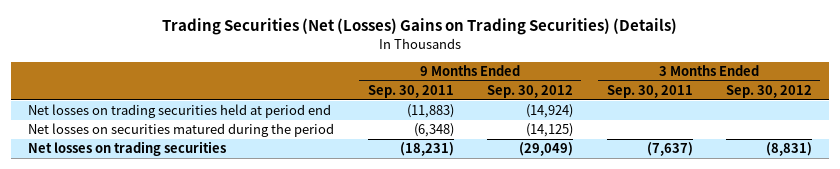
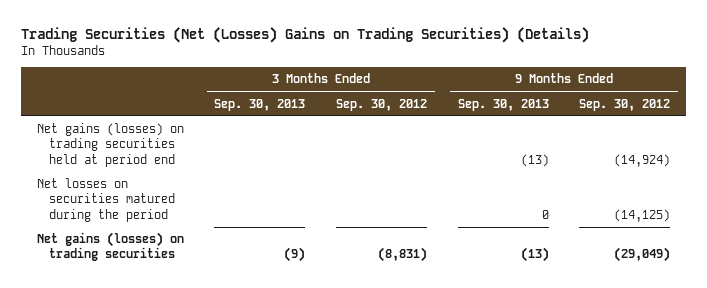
[367,84,454,98] Sep. 30, 2011 -> none
[606,84,693,98] Sep. 30, 2011 -> none
none -> [214,98,306,111] Sep. 30, 2013
none -> [457,98,549,111] Sep. 30, 2013
[28,104,332,119] Net losses on trading securities held at period end -> [36,123,184,167] Net gains (losses) on trading securities held at period end
[28,141,227,157] Net losses on trading securities -> [36,232,184,262] Net gains (losses) on trading securities

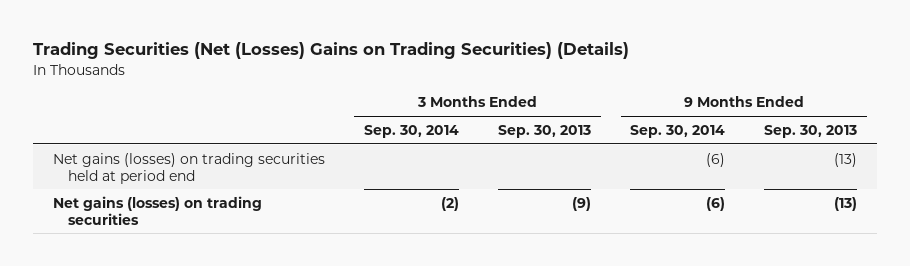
[336,98,428,111] Sep. 30, 2012 -> none
[579,98,671,111] Sep. 30, 2012 -> none
none -> [364,124,460,138] Sep. 30, 2014
none -> [630,124,726,138] Sep. 30, 2014
[36,178,175,222] Net losses on securities matured during the period -> none

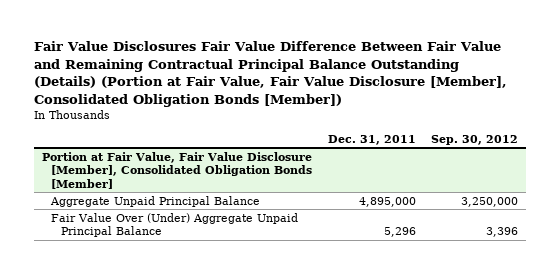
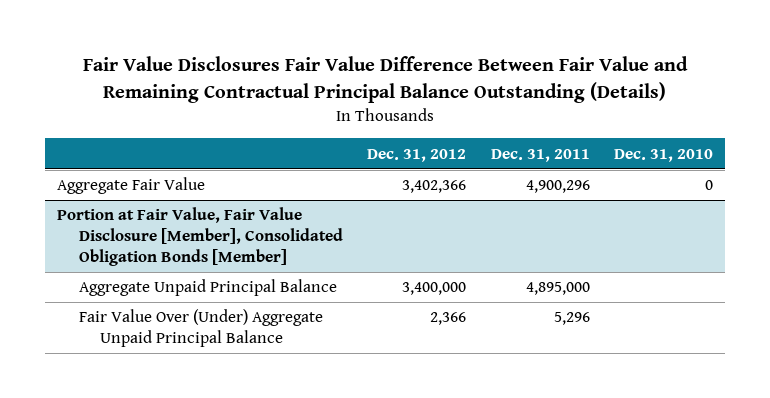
[34,41,508,107] Fair Value Disclosures Fair Value Difference Between Fair Value and Remaining Contractual Principal Balance Outstanding (Details) (Portion at Fair Value, Fair Value Disclosure [Member], Consolidated Obligation Bonds [Member]) -> [83,56,689,104] Fair Value Disclosures Fair Value Difference Between Fair Value and Remaining Contractual Principal Balance Outstanding (Details)
[431,134,519,145] Sep. 30, 2012 -> none
none -> [367,148,467,162] Dec. 31, 2012
none -> [614,148,714,162] Dec. 31, 2010
none -> [57,177,206,195] Aggregate Fair Value

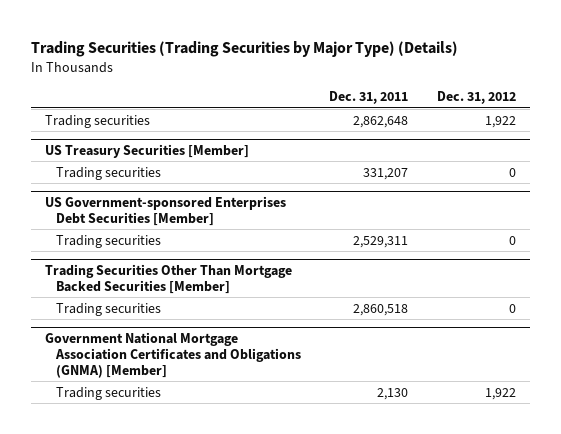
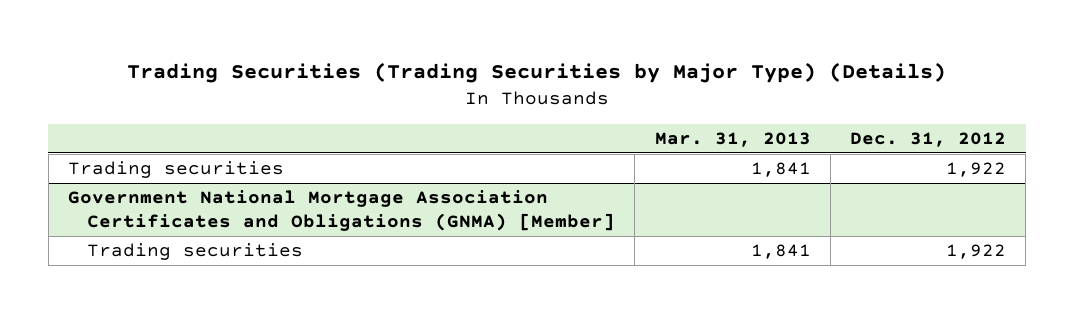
[329,91,409,105] Dec. 31, 2011 -> none
none -> [654,132,811,148] Mar. 31, 2013
[45,143,250,158] US Treasury Securities [Member] -> none
[56,166,162,180] Trading securities -> none
[45,195,287,226] US Government-sponsored Enterprises Debt Securities [Member] -> none
[56,234,162,248] Trading securities -> none
[45,263,293,294] Trading Securities Other Than Mortgage Backed Securities [Member] -> none
[56,302,162,316] Trading securities -> none

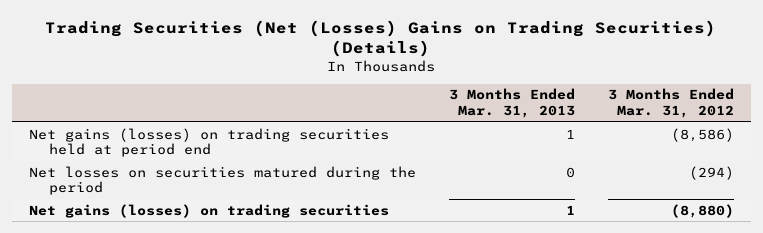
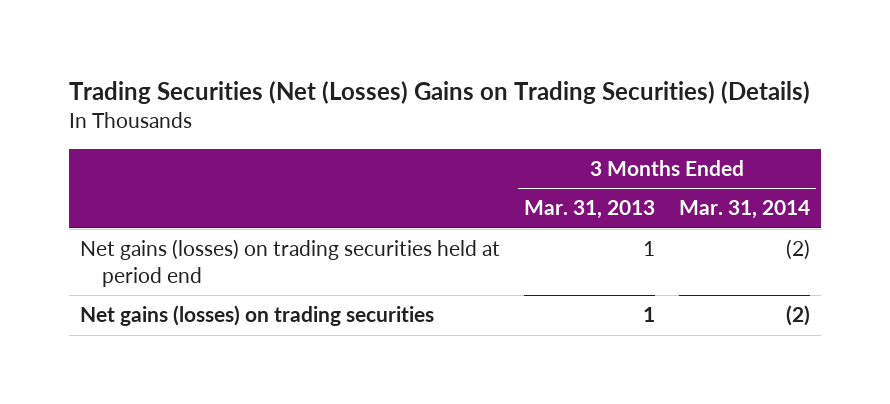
[608,88,735,119] 3 Months Ended Mar. 31, 2012 -> none
none -> [678,200,810,220] Mar. 31, 2014
[28,165,416,196] Net losses on securities matured during the period -> none

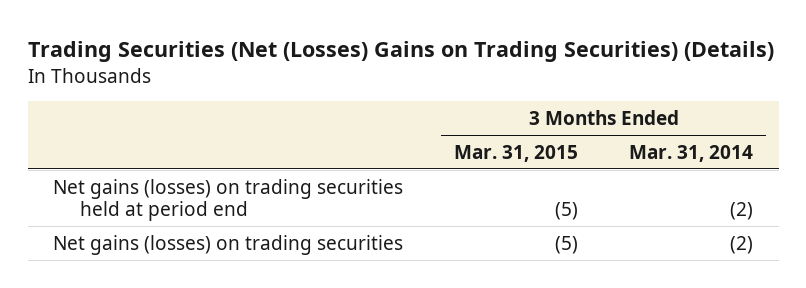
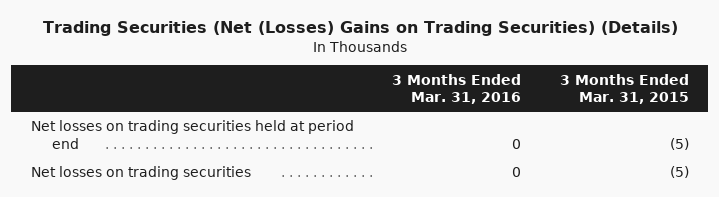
[629,144,754,162] Mar. 31, 2014 -> none
none -> [392,73,522,105] 3 Months Ended Mar. 31, 2016
[53,178,404,222] Net gains (losses) on trading securities held at period end -> [30,120,354,149] Net losses on trading securities held at period end
[53,234,404,255] Net gains (losses) on trading securities -> [30,166,251,181] Net losses on trading securities

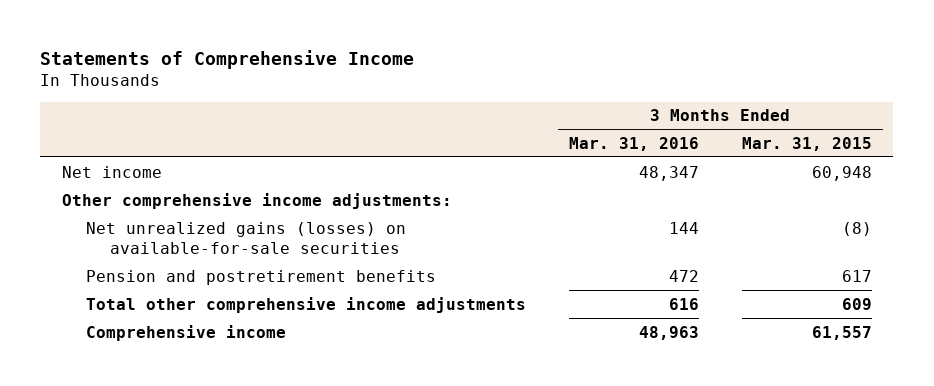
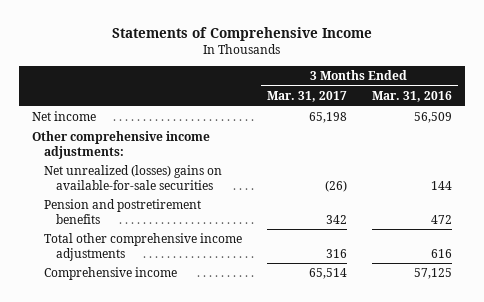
[741,136,872,151] Mar. 31, 2015 -> none
none -> [266,90,347,102] Mar. 31, 2017
[638,165,699,181] 48,347 -> [414,112,453,124] 56,509
[86,221,407,254] Net unrealized gains (losses) on available-for-sale securities -> [43,165,222,190] Net unrealized (losses) gains on available-for-sale securities
[638,325,699,340] 48,963 -> [414,268,453,280] 57,125

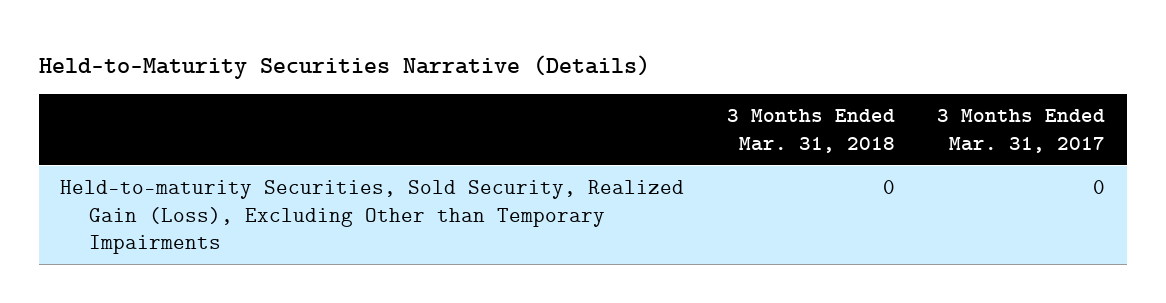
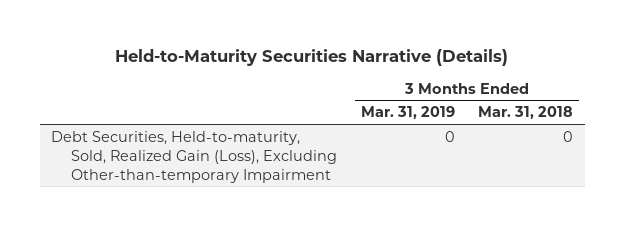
[937,109,1106,153] 3 Months Ended Mar. 31, 2017 -> none
none -> [360,106,455,120] Mar. 31, 2019
[60,180,685,255] Held-to-maturity Securities, Sold Security, Realized Gain (Loss), Excluding Other than Temporary Impairments -> [51,130,338,183] Debt Securities, Held-to-maturity, Sold, Realized Gain (Loss), Excluding Other-than-temporary Impairment

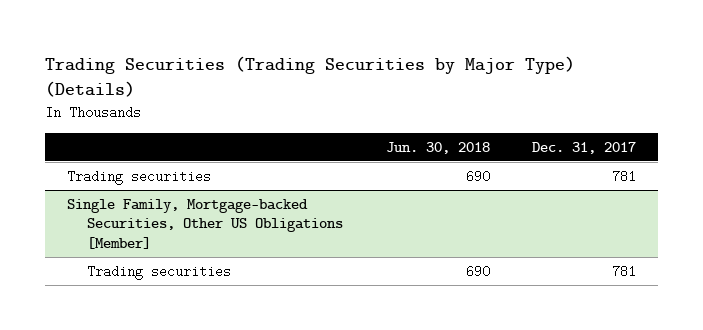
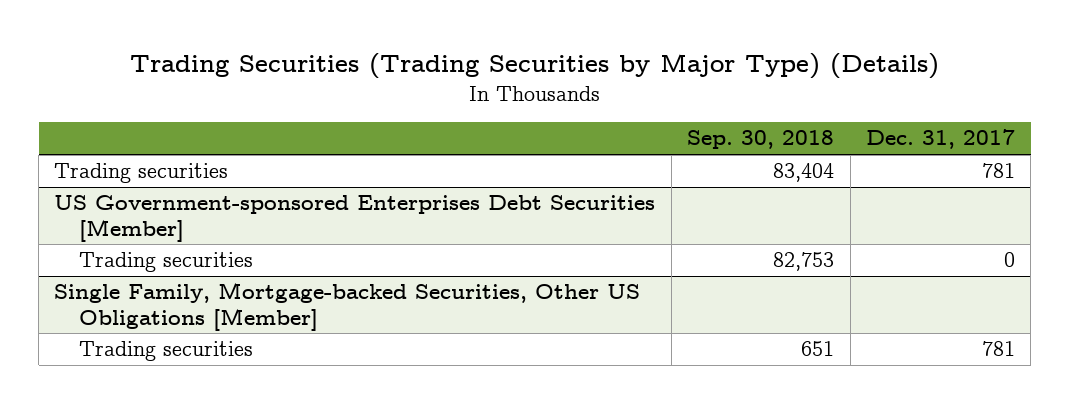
[385,141,490,154] Jun. 30, 2018 -> none
none -> [687,130,835,150] Sep. 30, 2018
none -> [54,195,656,242] US Government-sponsored Enterprises Debt Securities [Member]
none -> [78,252,253,273] Trading securities

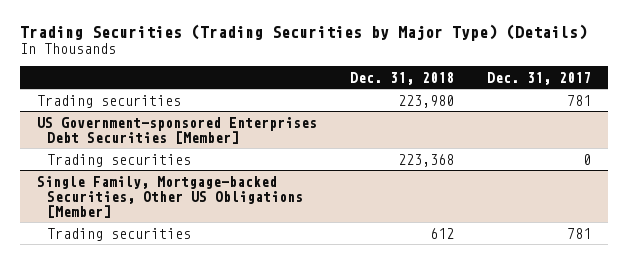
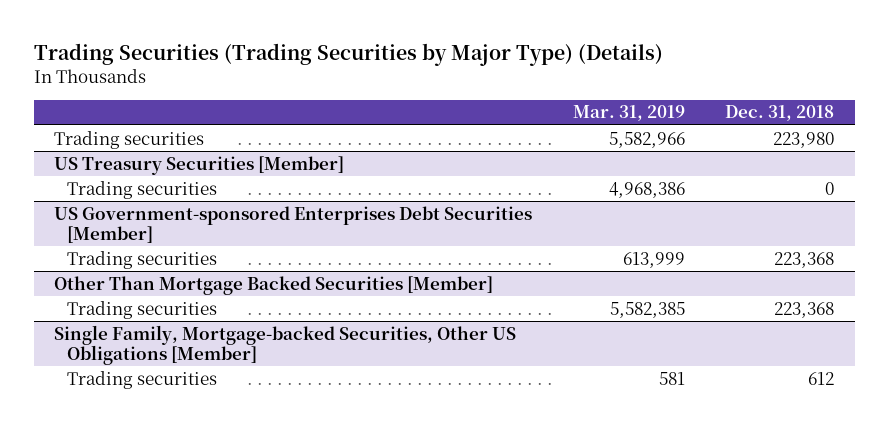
[486,71,591,85] Dec. 31, 2017 -> none
none -> [572,105,685,122] Mar. 31, 2019
none -> [54,155,345,175] US Treasury Securities [Member]
none -> [67,180,218,199] Trading securities
none -> [54,275,494,295] Other Than Mortgage Backed Securities [Member]
none -> [67,300,218,319] Trading securities

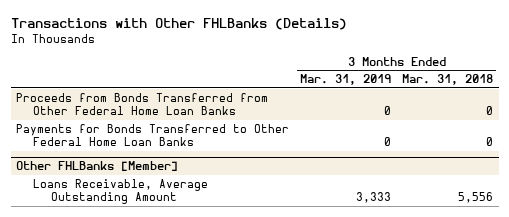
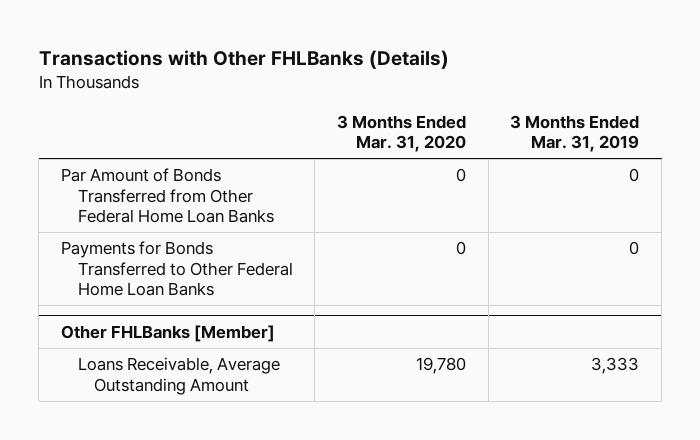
[402,74,494,86] Mar. 31, 2018 -> none
none -> [337,114,467,153] 3 Months Ended Mar. 31, 2020
[16,92,269,116] Proceeds from Bonds Transferred from Other Federal Home Loan Banks -> [61,168,274,224] Par Amount of Bonds Transferred from Other Federal Home Loan Banks

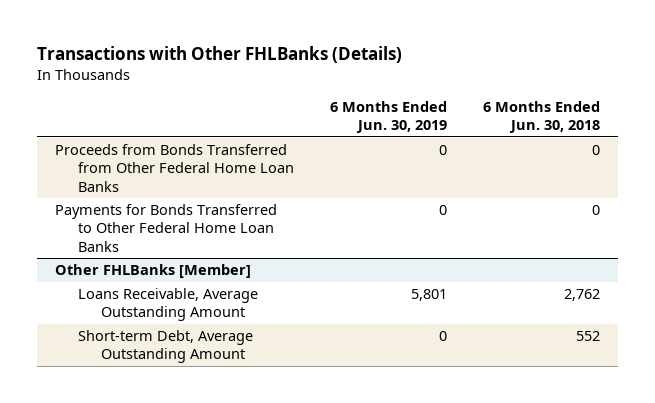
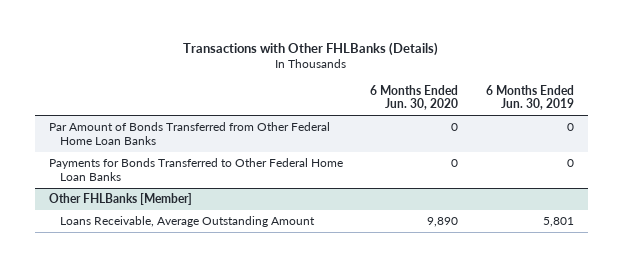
[482,100,600,134] 6 Months Ended Jun. 30, 2018 -> none
none -> [370,84,459,111] 6 Months Ended Jun. 30, 2020
[55,144,295,192] Proceeds from Bonds Transferred from Other Federal Home Loan Banks -> [48,122,330,145] Par Amount of Bonds Transferred from Other Federal Home Loan Banks
[78,330,254,364] Short-term Debt, Average Outstanding Amount -> none

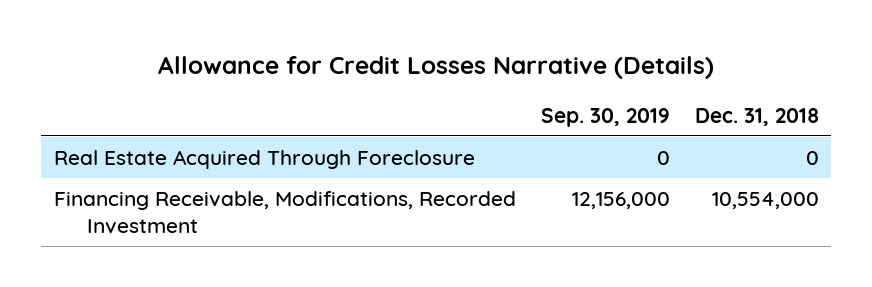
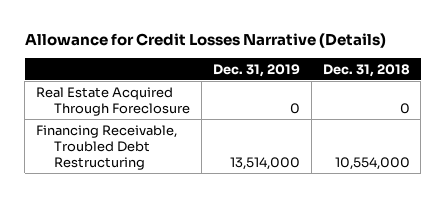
[540,107,670,127] Sep. 30, 2019 -> none
none -> [212,63,300,77] Dec. 31, 2019
[53,190,516,235] Financing Receivable, Modifications, Recorded Investment -> [35,124,177,170] Financing Receivable, Troubled Debt Restructuring

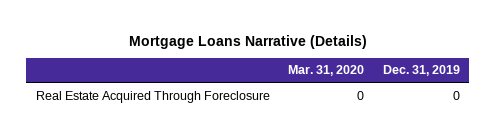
[24,33,386,49] Allowance for Credit Losses Narrative (Details) -> [128,34,367,49] Mortgage Loans Narrative (Details)
[322,63,410,77] Dec. 31, 2018 -> none
none -> [288,65,365,77] Mar. 31, 2020
[35,124,177,170] Financing Receivable, Troubled Debt Restructuring -> none

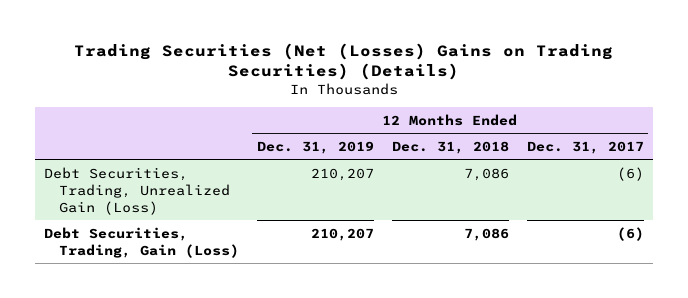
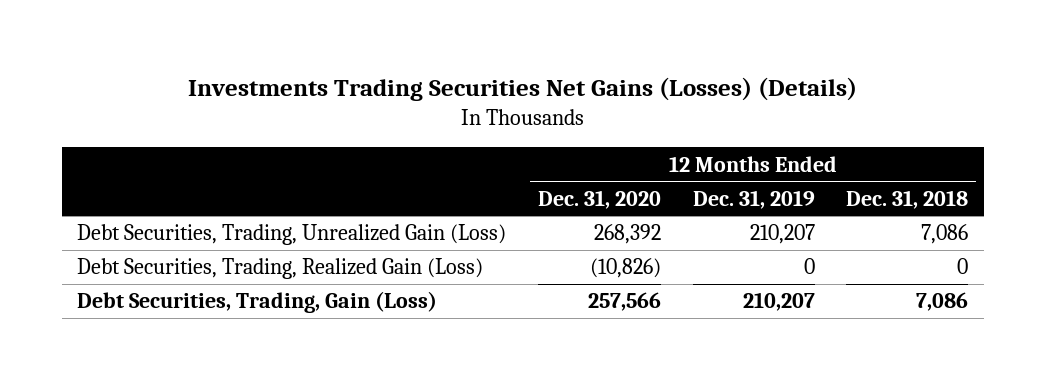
[73,42,613,81] Trading Securities (Net (Losses) Gains on Trading Securities) (Details) -> [187,76,857,101] Investments Trading Securities Net Gains (Losses) (Details)
[526,140,644,154] Dec. 31, 2017 -> none
none -> [538,189,662,209] Dec. 31, 2020
none -> [77,258,484,280] Debt Securities, Trading, Realized Gain (Loss)

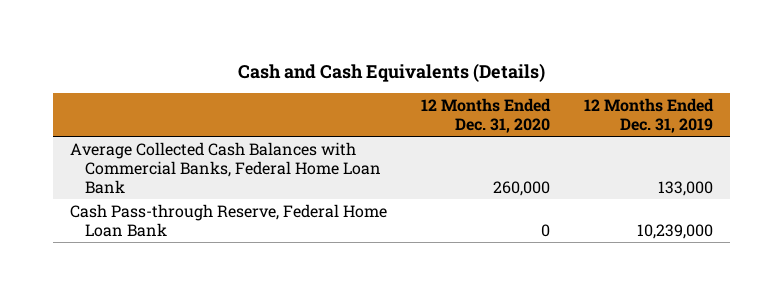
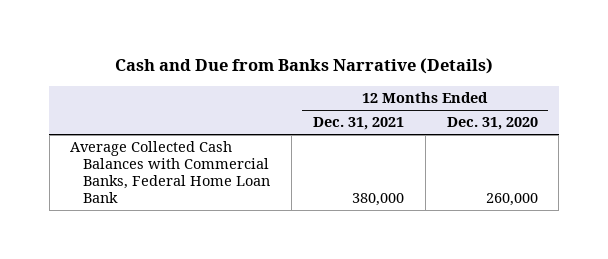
[237,62,545,82] Cash and Cash Equivalents (Details) -> [114,58,493,75] Cash and Due from Banks Narrative (Details)
[583,97,714,134] 12 Months Ended Dec. 31, 2019 -> none
none -> [312,117,404,131] Dec. 31, 2021
[70,203,388,237] Cash Pass-through Reserve, Federal Home Loan Bank -> none

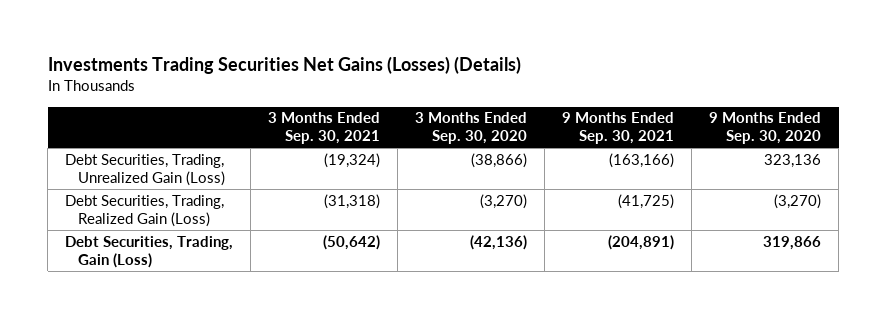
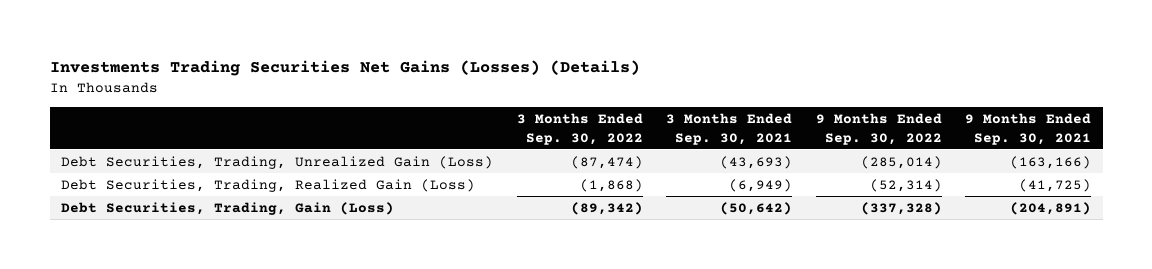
[415,112,528,145] 3 Months Ended Sep. 30, 2020 -> none
[709,112,822,145] 9 Months Ended Sep. 30, 2020 -> none
none -> [516,112,643,145] 3 Months Ended Sep. 30, 2022
none -> [815,112,942,145] 9 Months Ended Sep. 30, 2022
[324,152,381,168] (19,324) -> [720,155,793,169] (43,693)
[324,193,381,209] (31,318) -> [729,178,793,192] (6,949)

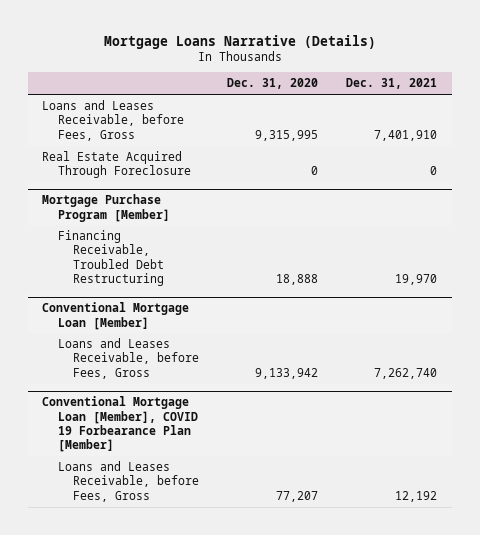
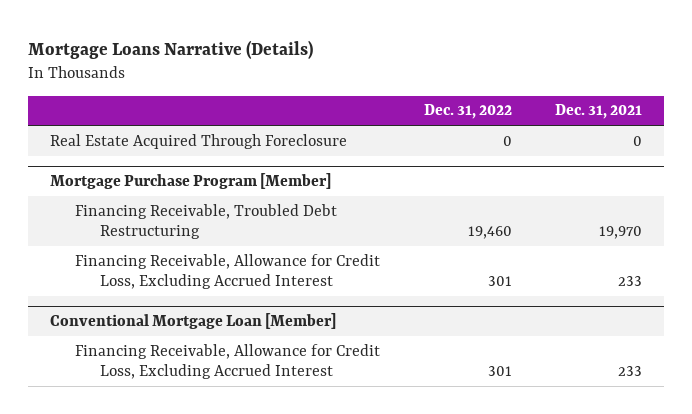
[226,78,318,90] Dec. 31, 2020 -> none
none -> [423,104,512,120] Dec. 31, 2022
[42,99,184,141] Loans and Leases Receivable, before Fees, Gross -> none
none -> [75,253,381,290] Financing Receivable, Allowance for Credit Loss, Excluding Accrued Interest
[57,337,199,379] Loans and Leases Receivable, before Fees, Gross -> none
[42,396,198,453] Conventional Mortgage Loan [Member], COVID 19 Forbearance Plan [Member] -> none
[57,460,199,502] Loans and Leases Receivable, before Fees, Gross -> none
none -> [75,343,381,380] Financing Receivable, Allowance for Credit Loss, Excluding Accrued Interest

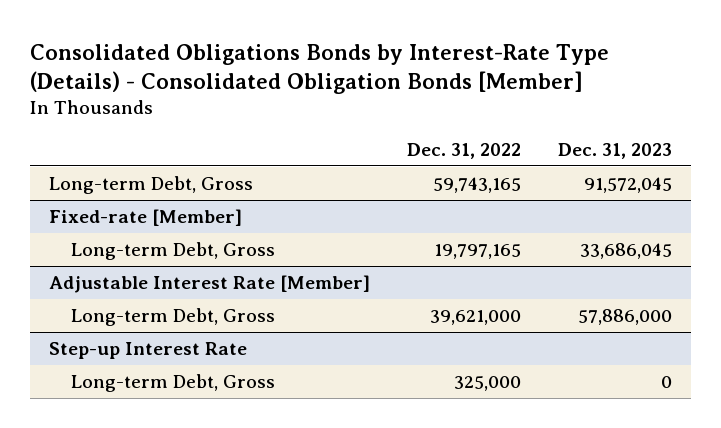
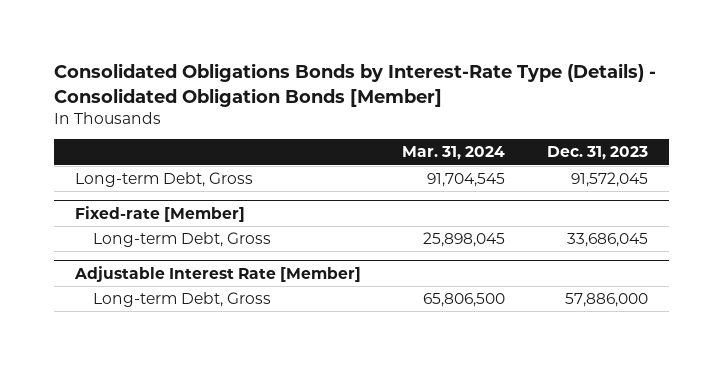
[406,143,521,160] Dec. 31, 2022 -> none
none -> [402,146,506,161] Mar. 31, 2024
[48,341,247,359] Step-up Interest Rate -> none
[70,373,275,392] Long-term Debt, Gross -> none

